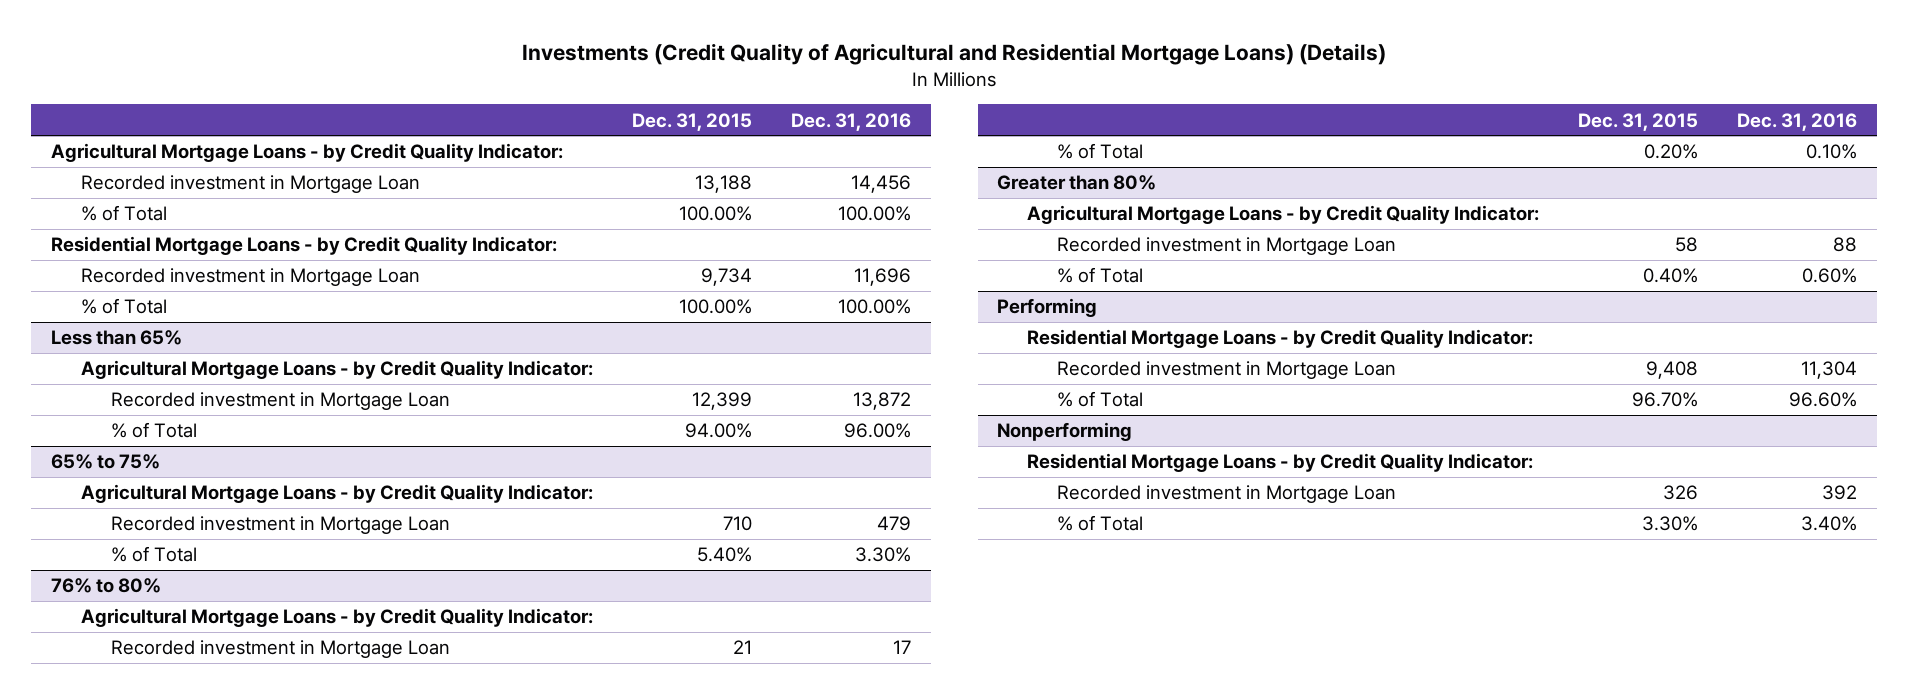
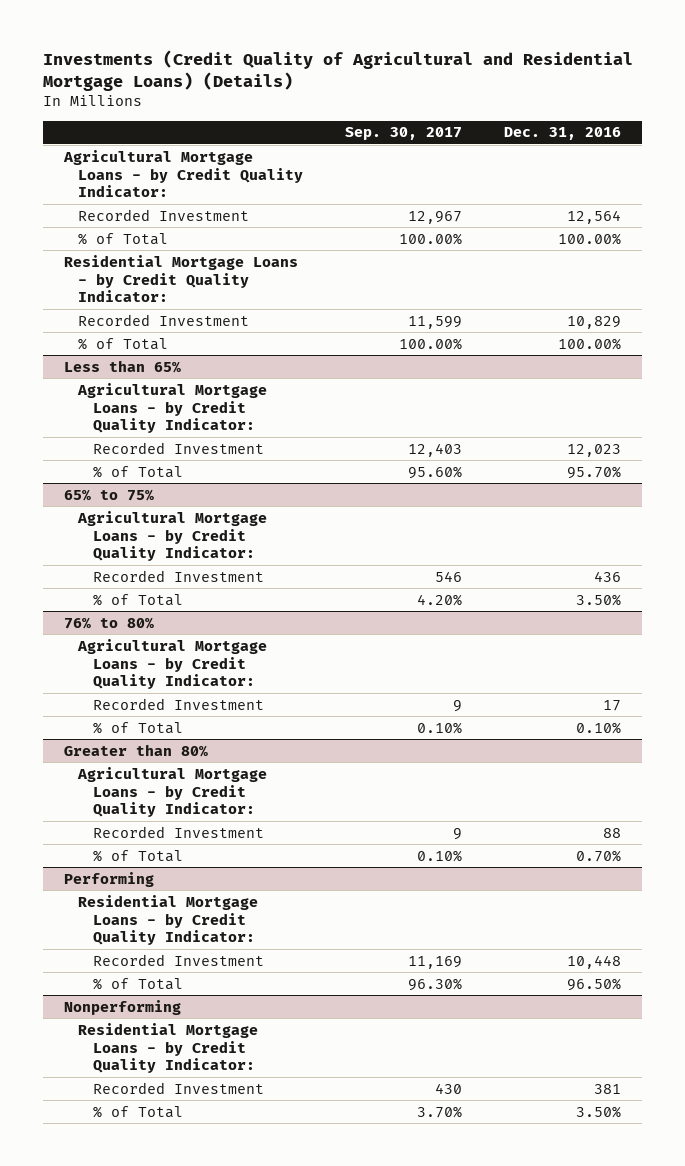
[631,112,752,131] Dec. 31, 2015 -> none
none -> [345,127,463,141] Sep. 30, 2017
[80,175,420,194] Recorded investment in Mortgage Loan -> [78,208,250,221] Recorded Investment
[851,175,912,194] 14,456 -> [567,209,622,224] 12,564
[80,268,420,287] Recorded investment in Mortgage Loan -> [78,313,250,326] Recorded Investment
[854,268,912,287] 11,696 -> [567,315,622,329] 10,829
[110,392,450,411] Recorded investment in Mortgage Loan -> [92,441,264,454] Recorded Investment
[853,392,912,411] 13,872 -> [567,443,622,457] 12,023
[844,423,912,439] 96.00% -> [567,465,622,479] 95.70%
[110,516,450,535] Recorded investment in Mortgage Loan -> [92,569,264,582] Recorded Investment
[877,516,912,532] 479 -> [594,570,622,582] 436
[855,547,912,563] 3.30% -> [576,593,622,606] 3.50%
[110,640,450,659] Recorded investment in Mortgage Loan -> [92,697,264,710] Recorded Investment
[1057,237,1397,256] Recorded investment in Mortgage Loan -> [92,825,264,838] Recorded Investment
[1802,268,1858,284] 0.60% -> [576,849,622,862] 0.70%
[1057,361,1397,380] Recorded investment in Mortgage Loan -> [92,953,264,966] Recorded Investment
[1801,361,1858,380] 11,304 -> [567,954,622,969] 10,448
[1789,392,1858,408] 96.60% -> [567,977,622,991] 96.50%
[1057,485,1397,504] Recorded investment in Mortgage Loan -> [92,1081,264,1094] Recorded Investment
[1822,485,1858,501] 392 -> [594,1083,622,1094] 381
[1801,516,1858,532] 3.40% -> [576,1105,622,1118] 3.50%

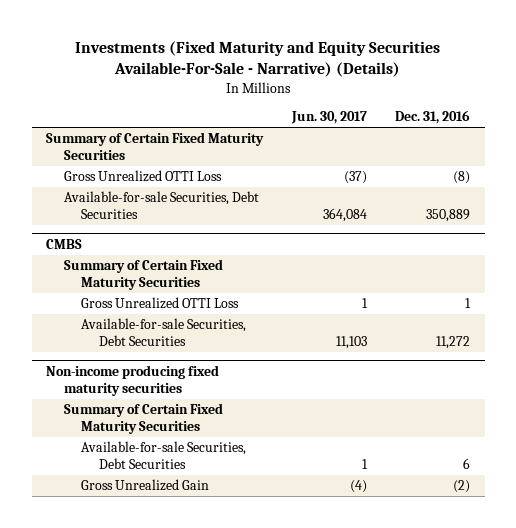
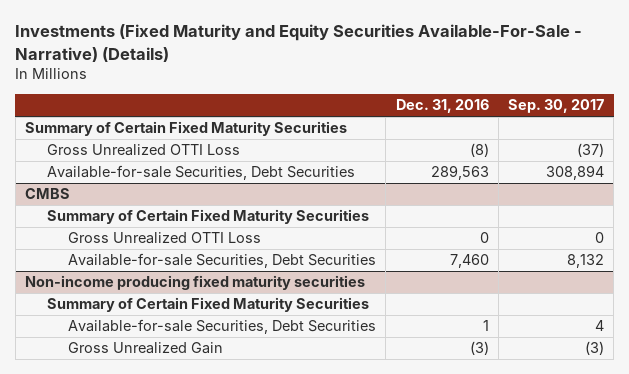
[290,111,367,125] Jun. 30, 2017 -> none
none -> [507,99,604,114] Sep. 30, 2017
[426,209,471,223] 350,889 -> [430,165,489,181] 289,563
[465,298,472,309] 1 -> [479,232,489,244] 0
[436,336,471,350] 11,272 -> [449,254,489,269] 7,460
[463,458,471,470] 6 -> [482,320,489,332] 1
[453,480,471,494] (2) -> [469,341,489,356] (3)

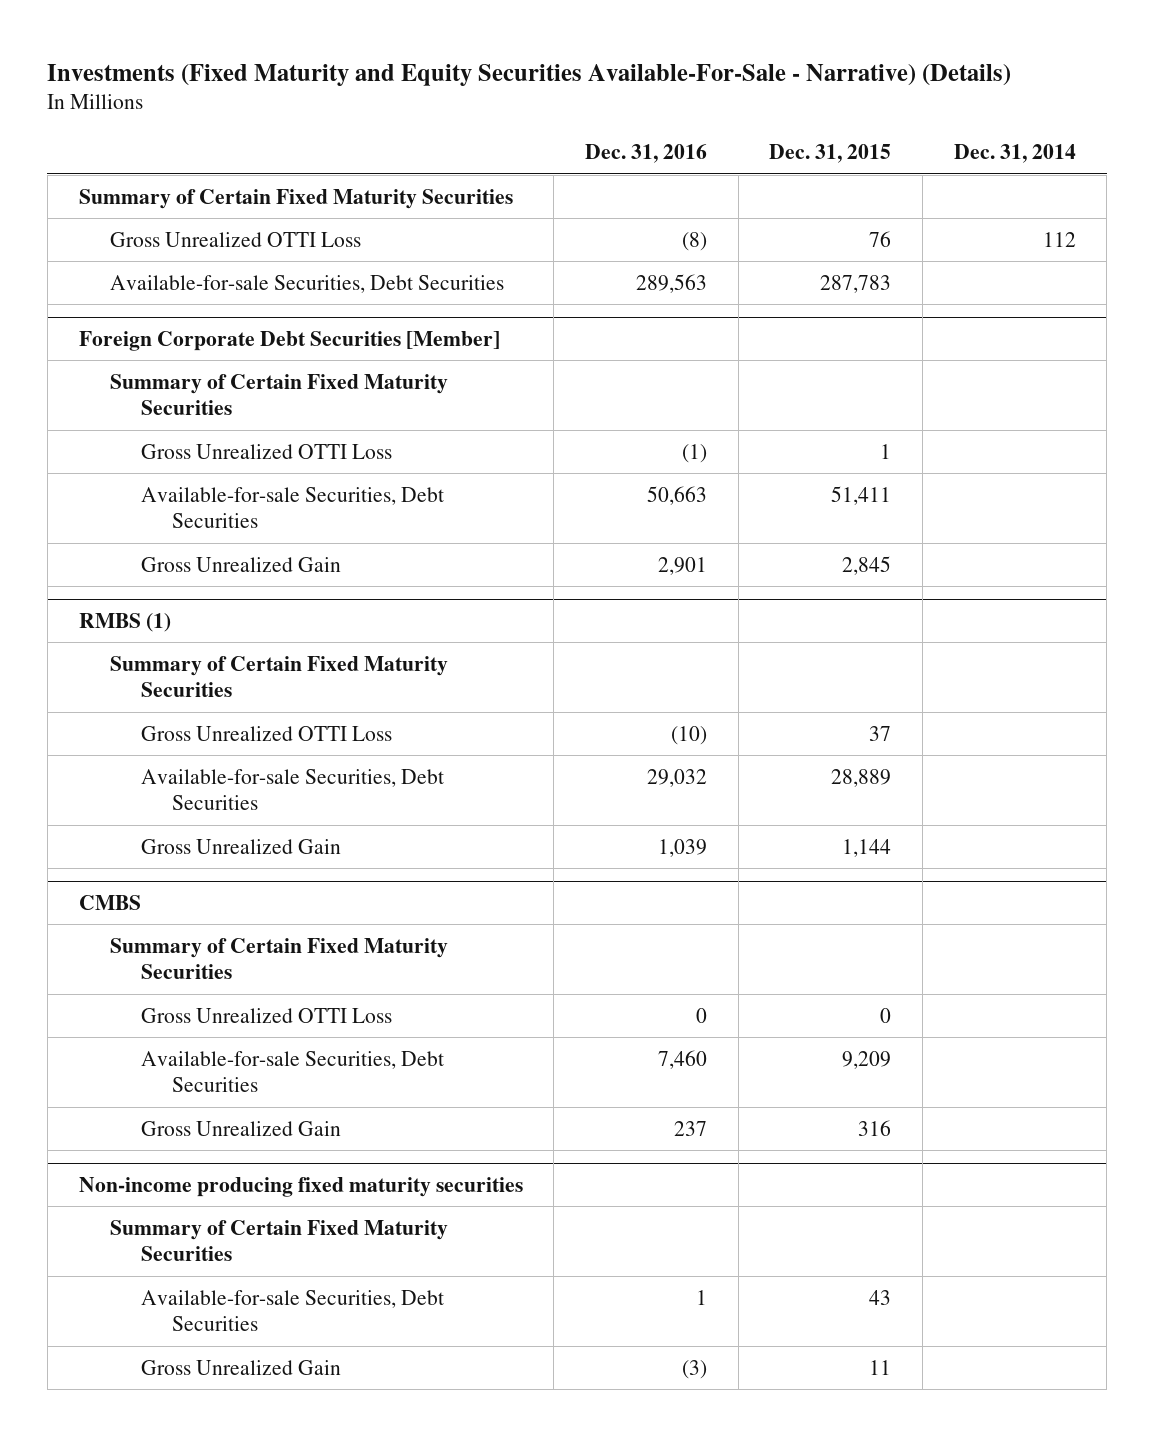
[507,99,604,114] Sep. 30, 2017 -> none
none -> [769,144,892,164] Dec. 31, 2015
none -> [953,144,1076,164] Dec. 31, 2014
none -> [78,330,500,351] Foreign Corporate Debt Securities [Member]
none -> [109,373,448,416] Summary of Certain Fixed Maturity Securities
none -> [140,443,392,459] Gross Unrealized OTTI Loss
none -> [140,486,444,529] Available-for-sale Securities, Debt Securities
none -> [140,556,341,572] Gross Unrealized Gain
none -> [78,612,171,632] RMBS (1)
none -> [109,655,448,698] Summary of Certain Fixed Maturity Securities
none -> [140,725,392,741] Gross Unrealized OTTI Loss
none -> [140,768,444,811] Available-for-sale Securities, Debt Securities
none -> [140,838,341,854] Gross Unrealized Gain
none -> [140,1120,341,1136] Gross Unrealized Gain

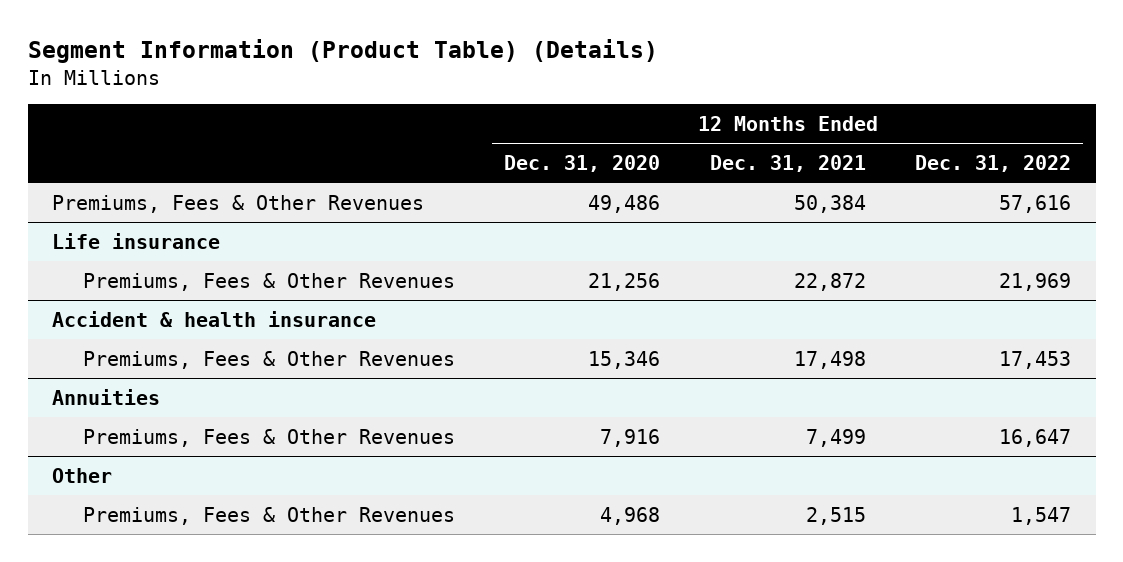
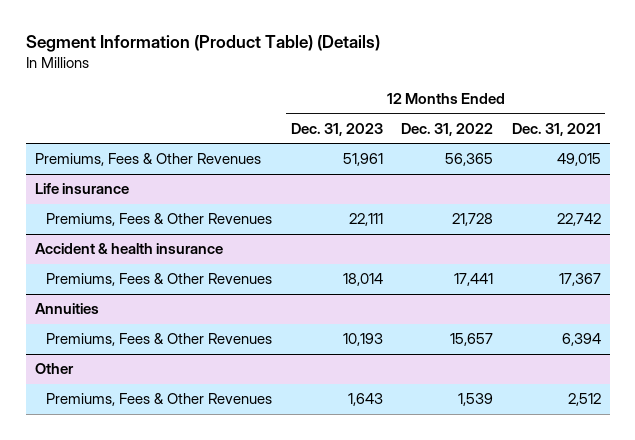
[504,154,661,172] Dec. 31, 2020 -> none
none -> [290,122,383,136] Dec. 31, 2023
[793,194,866,213] 50,384 -> [556,153,601,167] 49,015
[999,194,1072,213] 57,616 -> [445,153,494,167] 56,365
[793,272,866,291] 22,872 -> [556,213,601,227] 22,742
[999,272,1072,291] 21,969 -> [452,213,494,227] 21,728
[793,350,866,369] 17,498 -> [558,273,601,287] 17,367
[999,350,1072,369] 17,453 -> [454,273,494,287] 17,441
[805,428,866,447] 7,499 -> [561,333,601,347] 6,394
[999,428,1072,447] 16,647 -> [450,333,494,347] 15,657
[805,506,866,525] 2,515 -> [567,393,601,407] 2,512
[1011,506,1072,525] 1,547 -> [458,393,494,407] 1,539

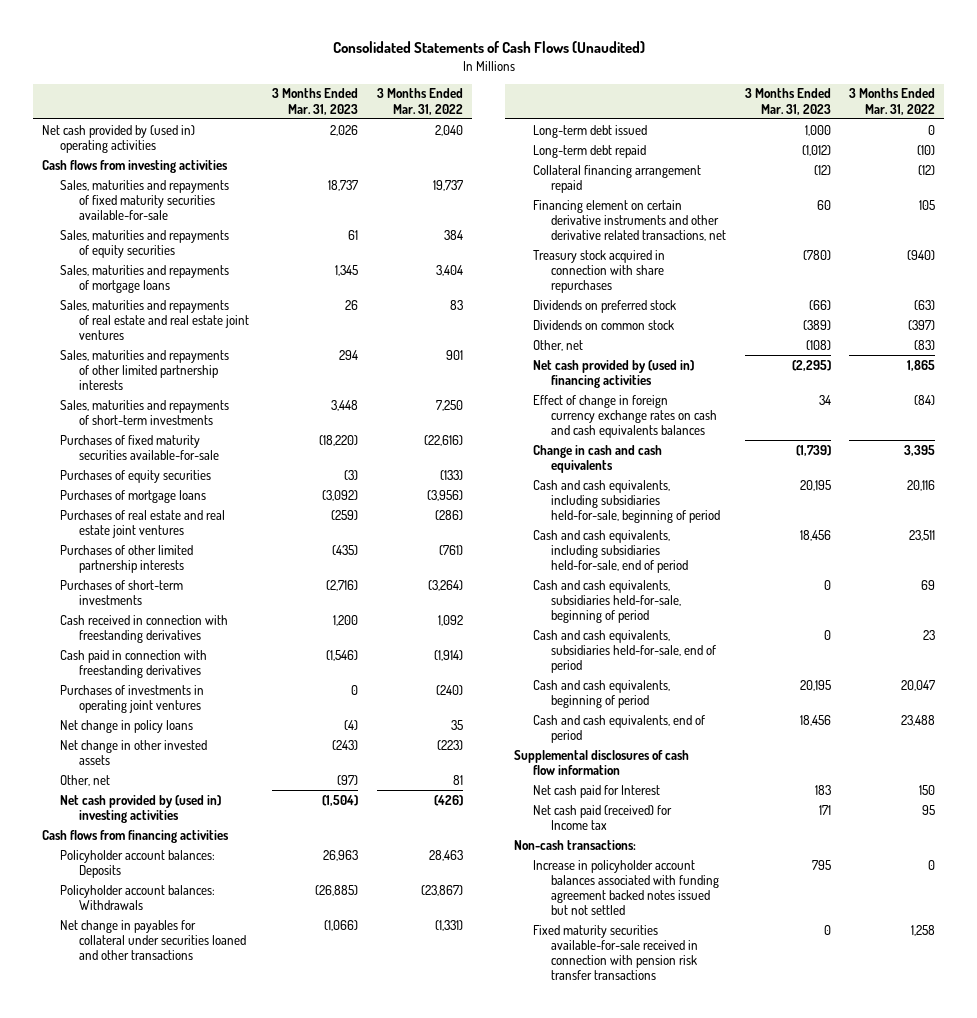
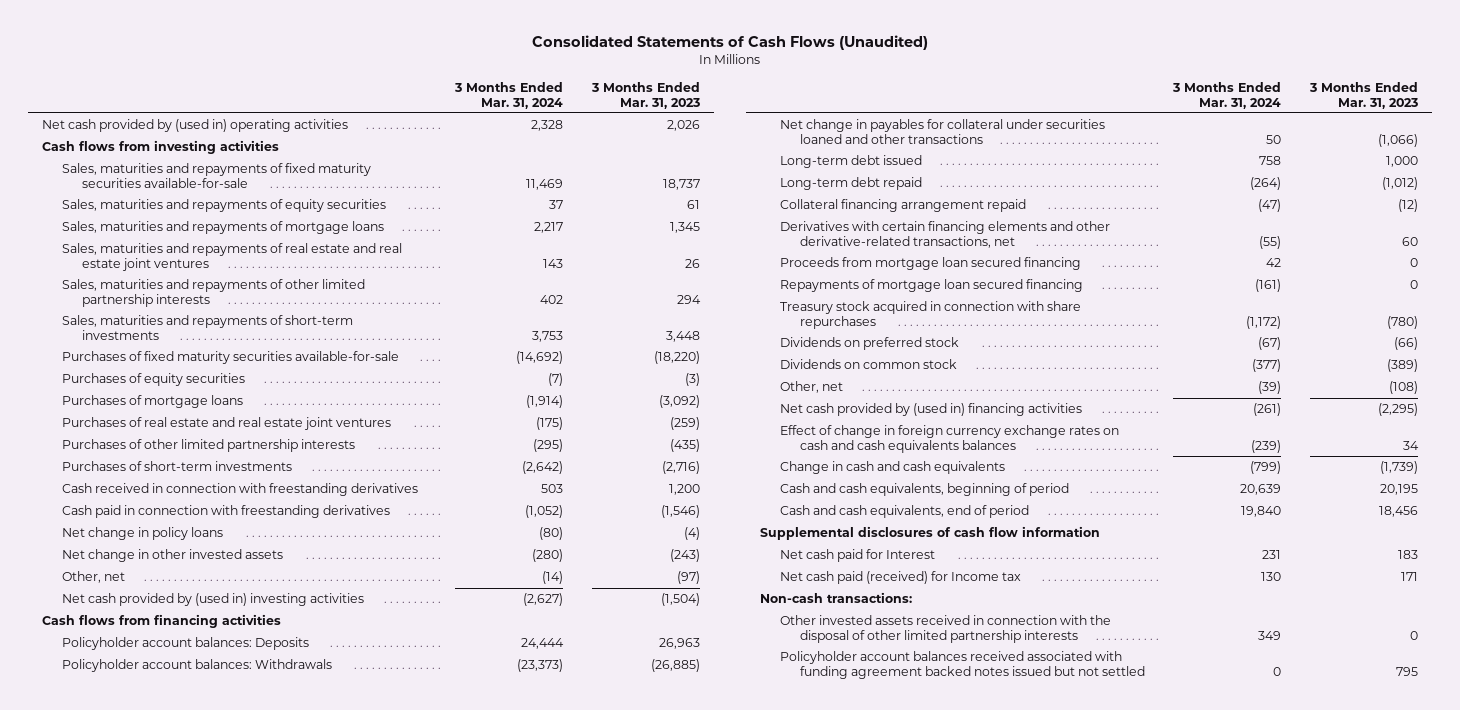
[376,88,463,115] 3 Months Ended Mar. 31, 2022 -> none
none -> [454,81,564,109] 3 Months Ended Mar. 31, 2024
[60,684,205,713] Purchases of investments in operating joint ventures -> none
[532,199,727,241] Financing element on certain derivative instruments and other derivative related transactions, net -> [779,221,1110,248] Derivatives with certain financing elements and other derivative-related transactions, net
none -> [779,257,1081,271] Proceeds from mortgage loan secured financing
none -> [779,279,1083,293] Repayments of mortgage loan secured financing
[532,479,721,523] Cash and cash equivalents, including subsidiaries held-for-sale, beginning of period -> none
[532,529,689,573] Cash and cash equivalents, including subsidiaries held-for-sale, end of period -> none
[532,579,682,623] Cash and cash equivalents, subsidiaries held-for-sale, beginning of period -> none
[532,629,717,673] Cash and cash equivalents, subsidiaries held-for-sale, end of period -> none
[532,924,699,981] Fixed maturity securities available-for-sale received in connection with pension risk transfer transactions -> none
none -> [779,615,1111,643] Other invested assets received in connection with the disposal of other limited partnership interests
[532,859,720,916] Increase in policyholder account balances associated with funding agreement backed notes issued but not settled -> [779,651,1145,679] Policyholder account balances received associated with funding agreement backed notes issued but not settled

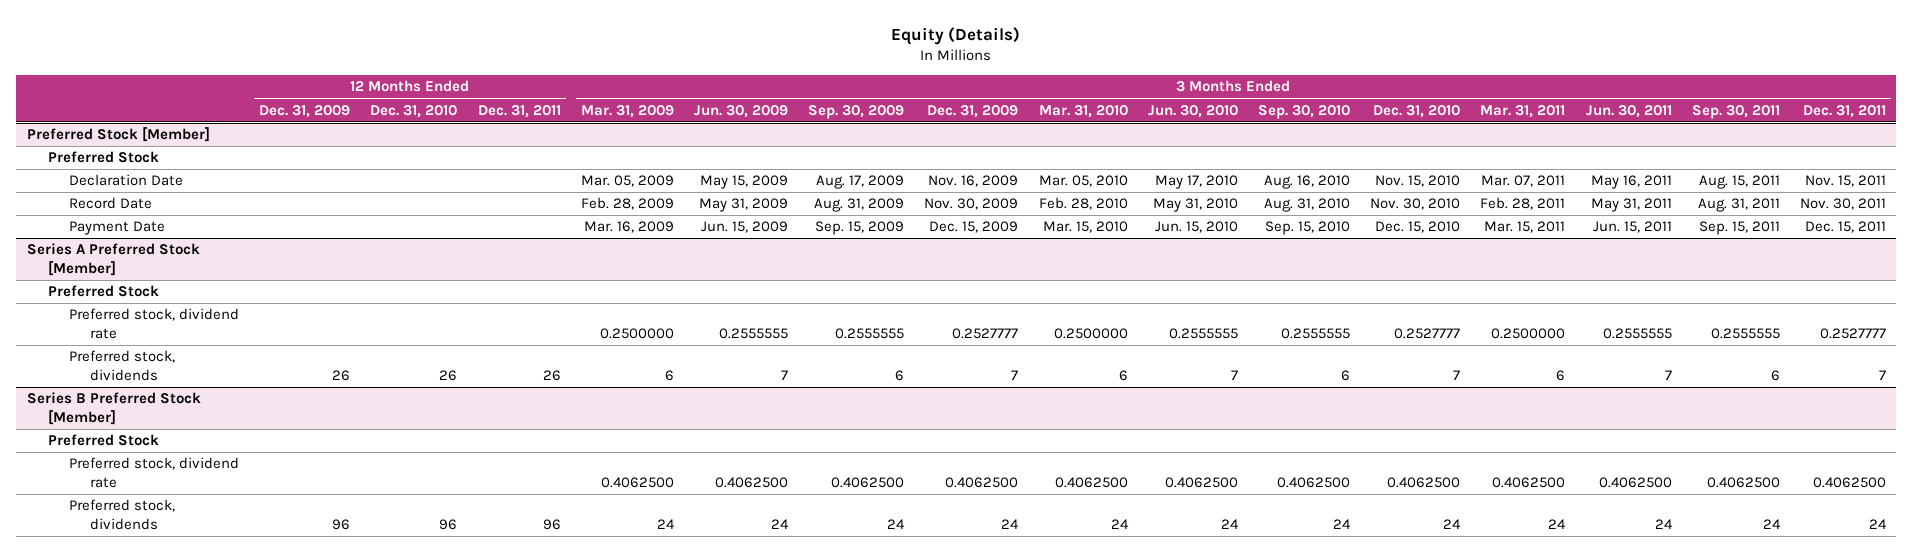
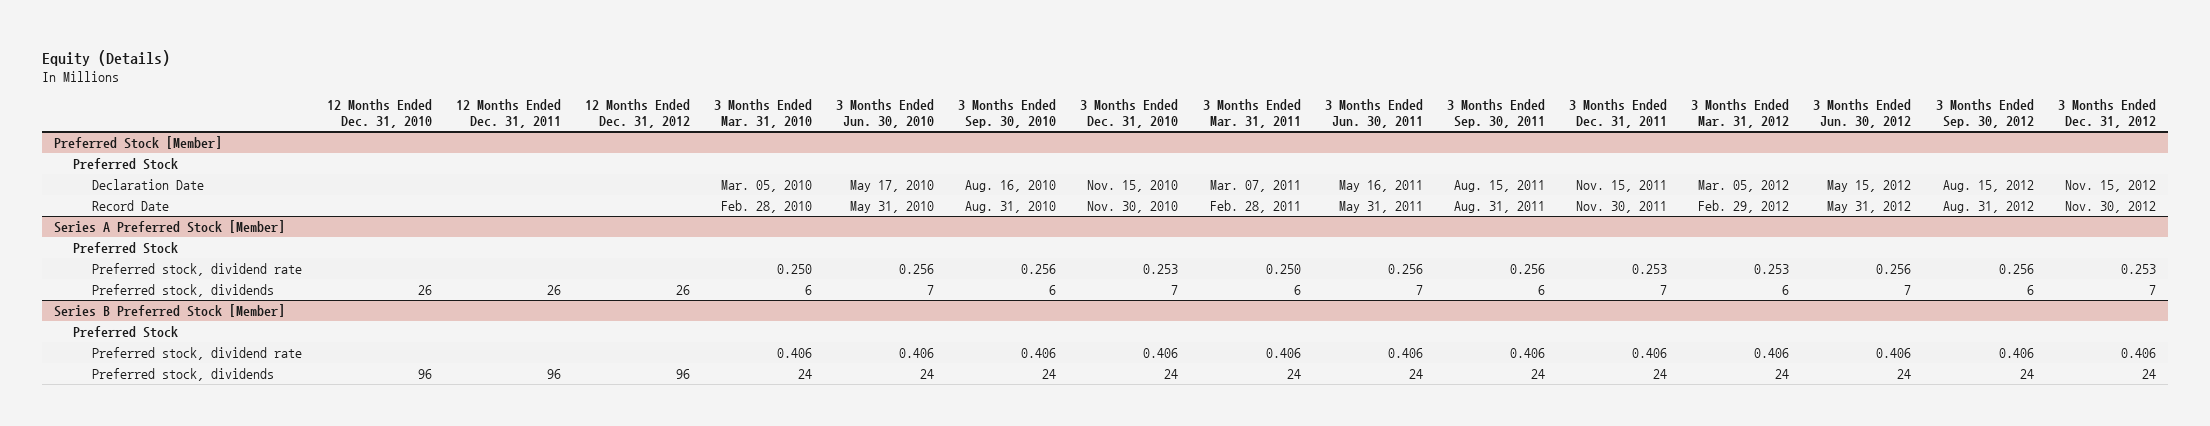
[259,104,351,118] Dec. 31, 2009 -> none
[580,104,674,118] Mar. 31, 2009 -> none
[694,104,789,118] Jun. 30, 2009 -> none
[808,104,905,119] Sep. 30, 2009 -> none
[927,104,1019,118] Dec. 31, 2009 -> none
none -> [584,99,690,128] 12 Months Ended Dec. 31, 2012
none -> [1691,99,1790,128] 3 Months Ended Mar. 31, 2012
none -> [1813,99,1912,128] 3 Months Ended Jun. 30, 2012
none -> [1935,99,2034,128] 3 Months Ended Sep. 30, 2012
none -> [2057,99,2156,128] 3 Months Ended Dec. 31, 2012
[69,221,166,236] Payment Date -> none
[1053,327,1128,339] 0.2500000 -> [776,263,812,274] 0.250
[1168,327,1238,339] 0.2555555 -> [899,263,935,274] 0.256
[1280,327,1350,339] 0.2555555 -> [1021,263,1057,274] 0.256
[1394,327,1461,339] 0.2527777 -> [1143,263,1179,274] 0.253
[1491,327,1566,339] 0.2500000 -> [1265,263,1301,274] 0.250
[1602,327,1672,339] 0.2555555 -> [1387,263,1423,274] 0.256
[1710,327,1780,339] 0.2555555 -> [1509,263,1545,274] 0.256
[1819,327,1886,339] 0.2527777 -> [1632,263,1668,274] 0.253
[1054,476,1128,488] 0.4062500 -> [776,347,812,358] 0.406
[1164,476,1238,488] 0.4062500 -> [899,347,935,358] 0.406
[1276,476,1350,488] 0.4062500 -> [1021,347,1057,358] 0.406
[1387,476,1461,488] 0.4062500 -> [1143,347,1179,358] 0.406
[1492,476,1566,488] 0.4062500 -> [1265,347,1301,358] 0.406
[1598,476,1672,488] 0.4062500 -> [1387,347,1423,358] 0.406
[1706,476,1780,488] 0.4062500 -> [1509,347,1545,358] 0.406
[1812,476,1886,488] 0.4062500 -> [1632,347,1668,358] 0.406

